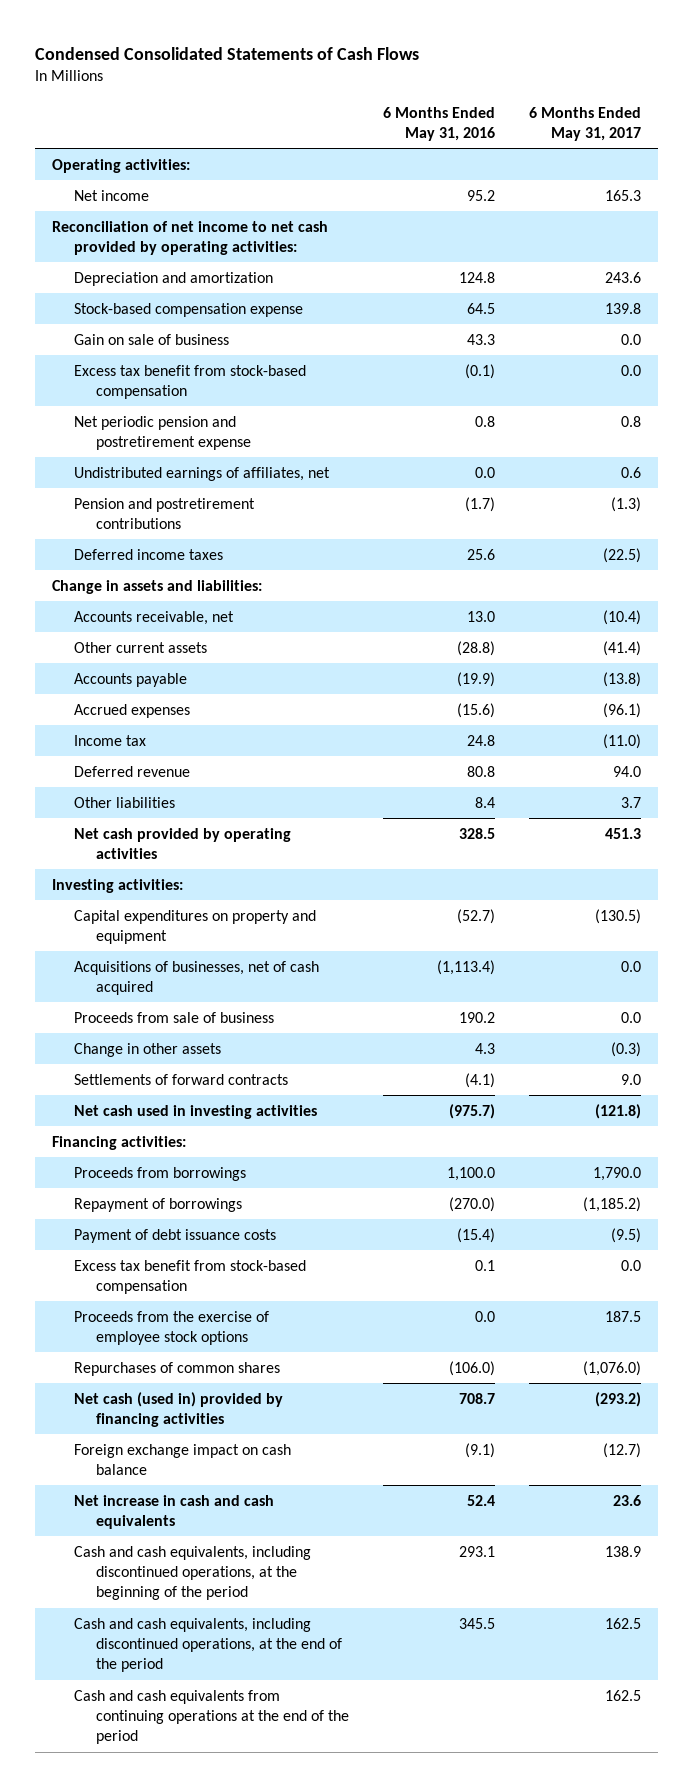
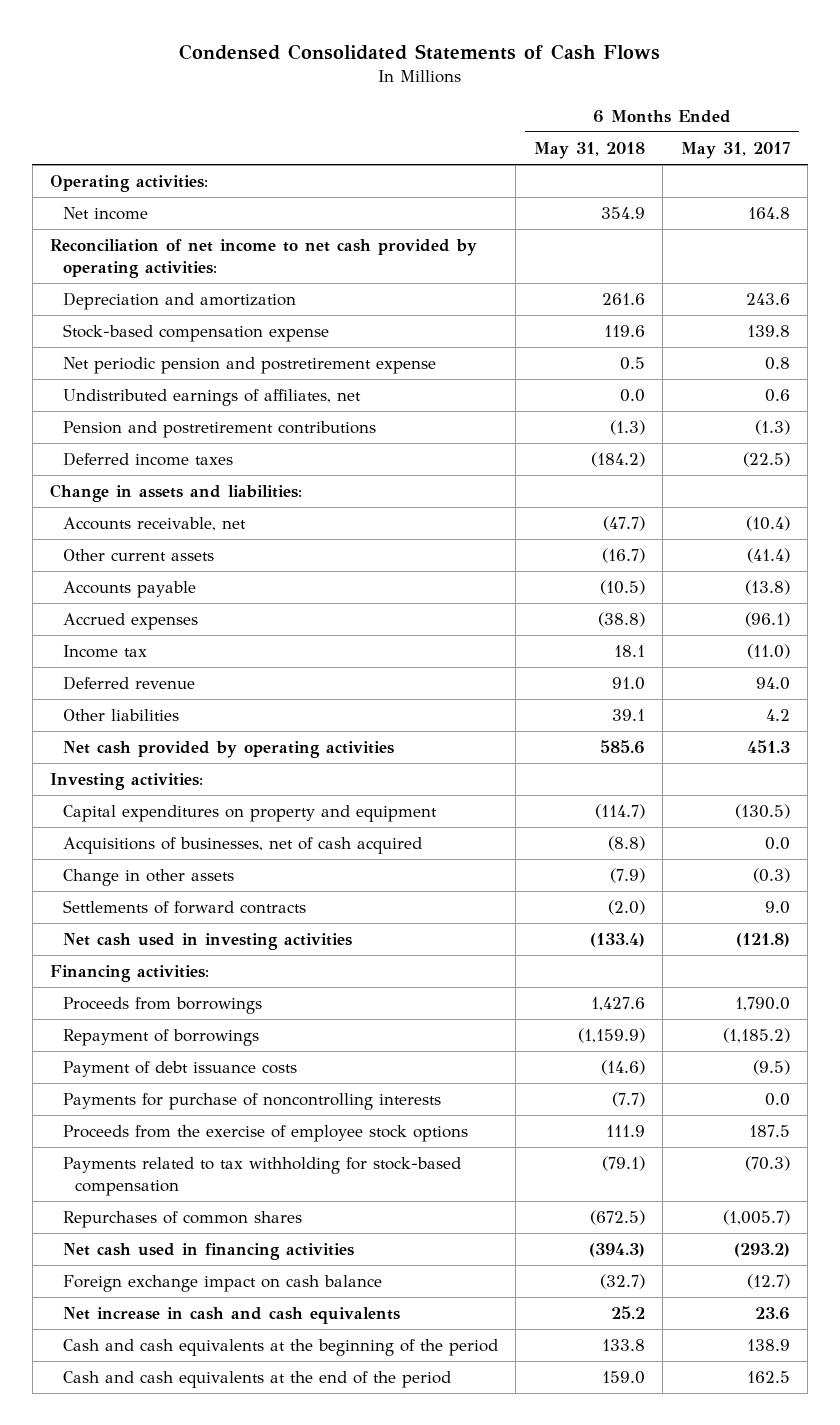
[383,106,496,141] 6 Months Ended May 31, 2016 -> none
none -> [533,141,645,159] May 31, 2018
[605,189,642,201] 165.3 -> [747,207,790,220] 164.8
[73,333,229,345] Gain on sale of business -> none
[73,364,306,400] Excess tax benefit from stock-based compensation -> none
[621,796,642,808] 3.7 -> [765,709,790,722] 4.2
[73,1011,274,1023] Proceeds from sale of business -> none
[73,1259,306,1295] Excess tax benefit from stock-based compensation -> none
none -> [62,1093,441,1111] Payments for purchase of noncontrolling interests
none -> [62,1157,461,1196] Payments related to tax withholding for stock-based compensation
[583,1360,642,1376] (1,076.0) -> [722,1210,790,1226] (1,005.7)
[73,1391,283,1428] Net cash (used in) provided by financing activities -> [62,1243,354,1261] Net cash used in financing activities
[73,1689,349,1745] Cash and cash equivalents from continuing operations at the end of the period -> none
[73,1545,311,1601] Cash and cash equivalents, including discontinued operations, at the beginning of the period -> [62,1339,498,1357] Cash and cash equivalents at the beginning of the period
[73,1617,342,1673] Cash and cash equivalents, including discontinued operations, at the end of the period -> [62,1371,451,1389] Cash and cash equivalents at the end of the period

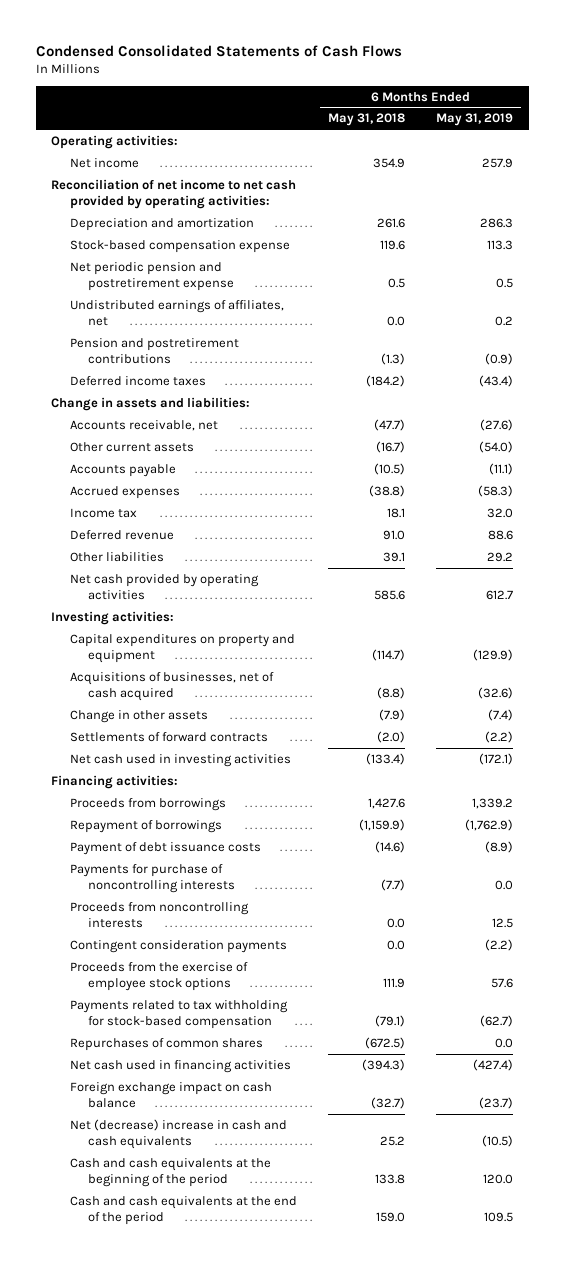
[680,141,790,159] May 31, 2017 -> none
none -> [436,113,514,127] May 31, 2019
none -> [69,901,249,929] Proceeds from noncontrolling interests
none -> [69,939,287,953] Contingent consideration payments
[62,1307,400,1325] Net increase in cash and cash equivalents -> [69,1118,287,1150] Net (decrease) increase in cash and cash equivalents

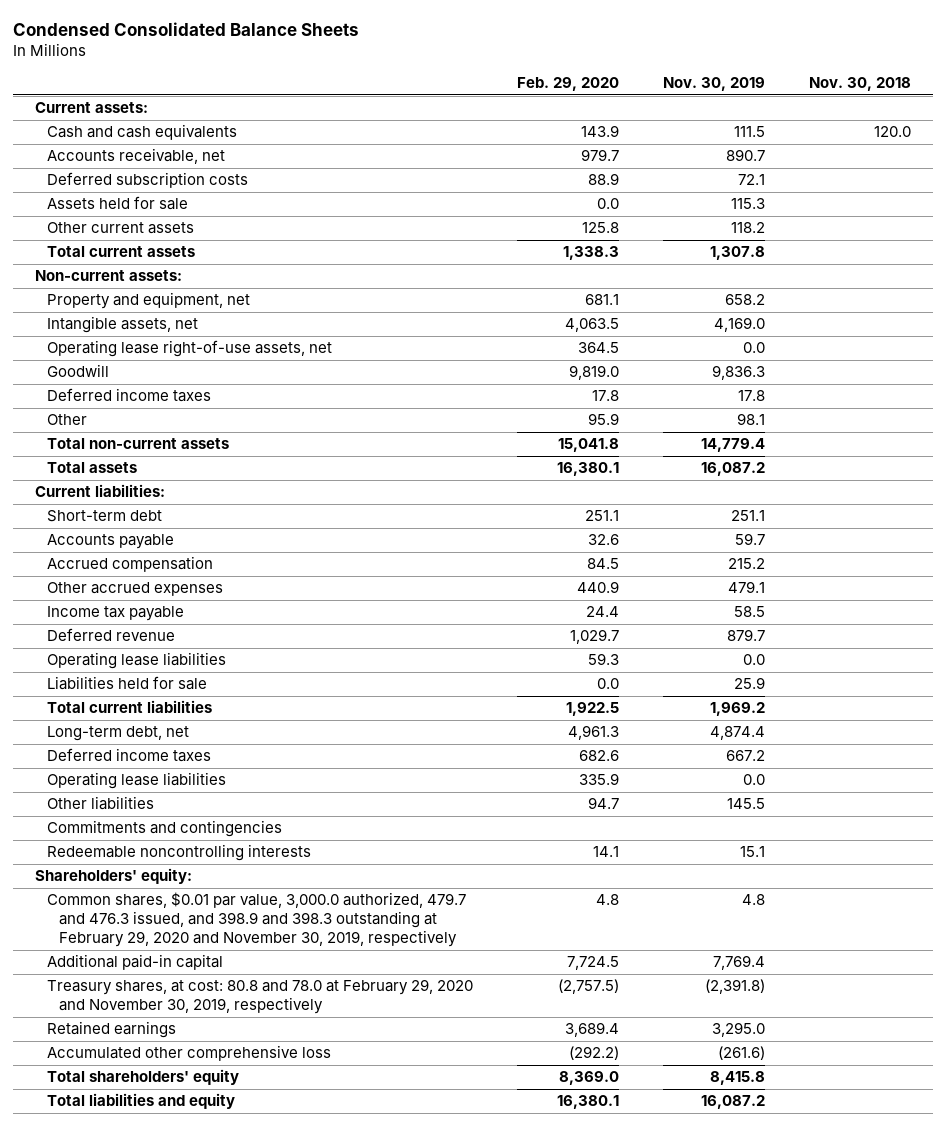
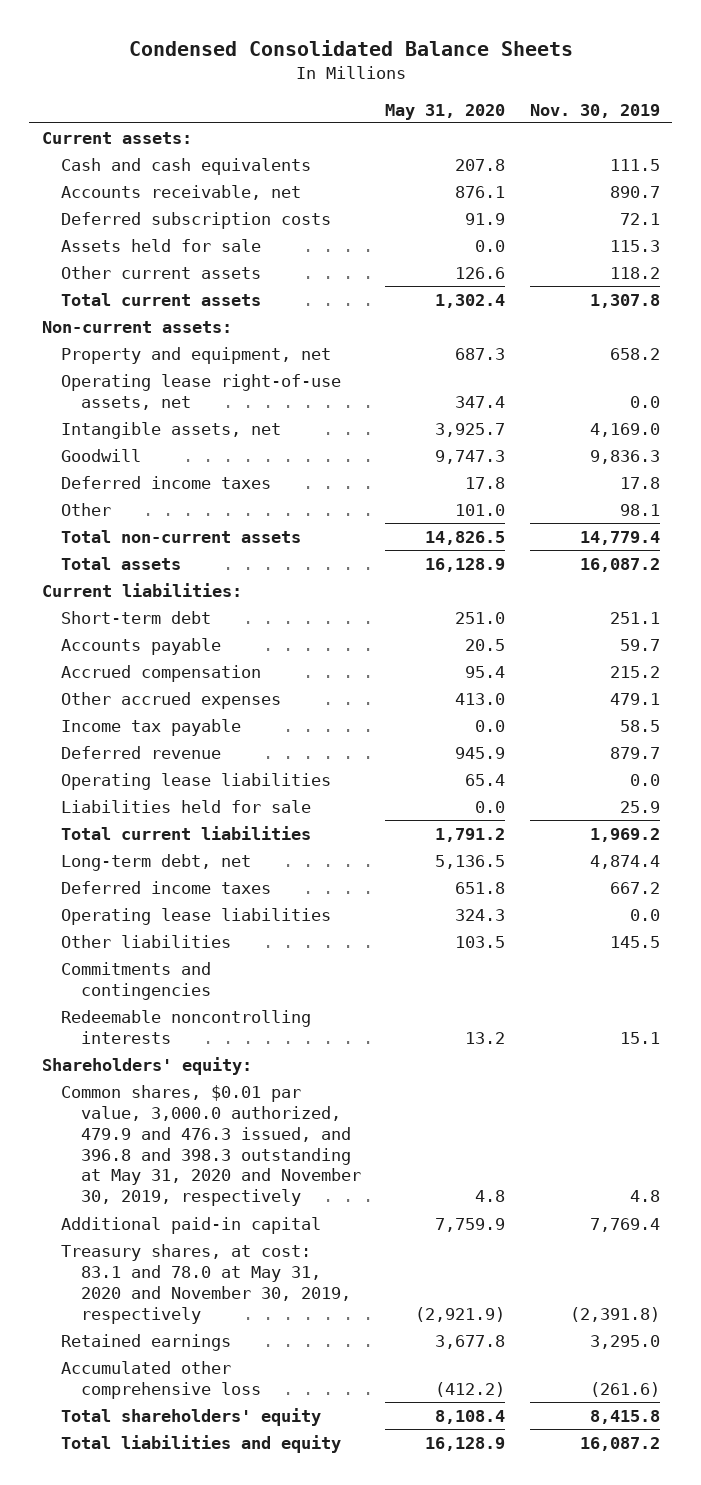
[516,77,619,92] Feb. 29, 2020 -> none
[808,77,911,92] Nov. 30, 2018 -> none
none -> [385,103,506,120] May 31, 2020
[46,316,198,334] Intangible assets, net -> [61,421,282,439] Intangible assets, net
[46,892,466,948] Common shares, $0.01 par value, 3,000.0 authorized, 479.7 and 476.3 issued, and 398.9 and 398.3 outstanding at February 29, 2020 and November 30, 2019, respectively -> [61,1084,361,1207] Common shares, $0.01 par value, 3,000.0 authorized, 479.9 and 476.3 issued, and 396.8 and 398.3 outstanding at May 31, 2020 and November 30, 2019, respectively
[46,979,473,1015] Treasury shares, at cost: 80.8 and 78.0 at February 29, 2020 and November 30, 2019, respectively -> [61,1243,351,1324] Treasury shares, at cost: 83.1 and 78.0 at May 31, 2020 and November 30, 2019, respectively

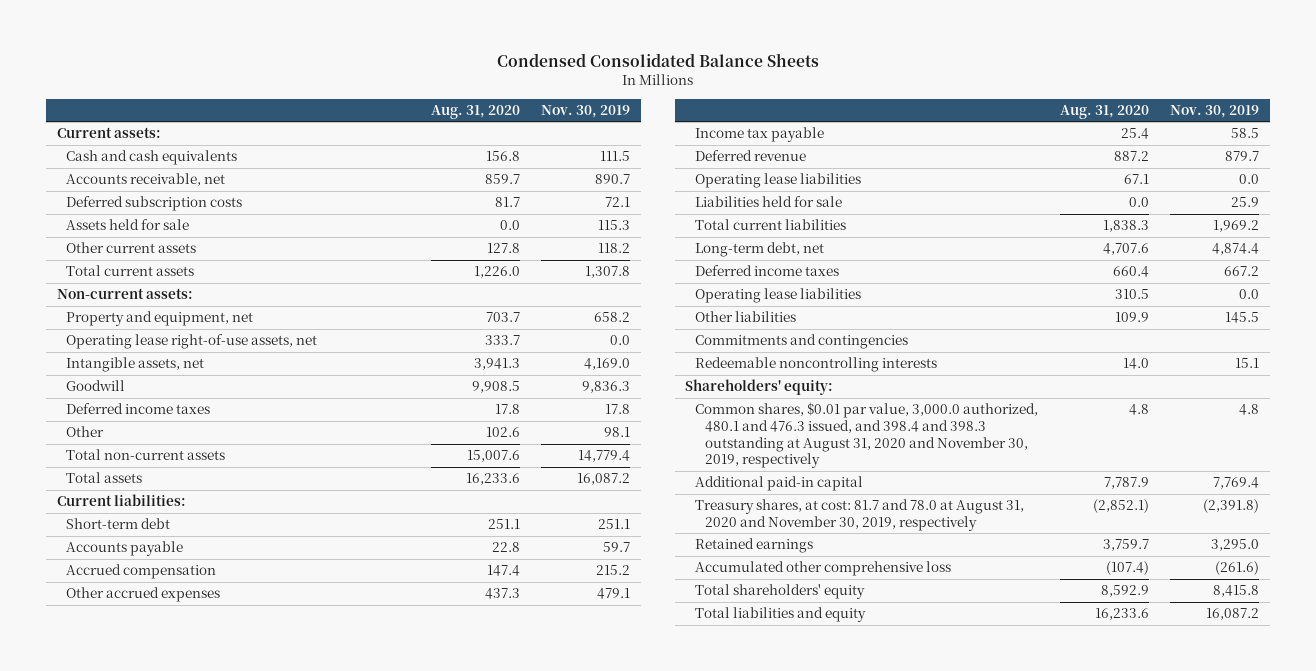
[385,103,506,120] May 31, 2020 -> none
none -> [430,104,520,119] Aug. 31, 2020
[61,1084,361,1207] Common shares, $0.01 par value, 3,000.0 authorized, 479.9 and 476.3 issued, and 396.8 and 398.3 outstanding at May 31, 2020 and November 30, 2019, respectively -> [695,402,1039,469] Common shares, $0.01 par value, 3,000.0 authorized, 480.1 and 476.3 issued, and 398.4 and 398.3 outstanding at August 31, 2020 and November 30, 2019, respectively
[61,1243,351,1324] Treasury shares, at cost: 83.1 and 78.0 at May 31, 2020 and November 30, 2019, respectively -> [695,499,1025,532] Treasury shares, at cost: 81.7 and 78.0 at August 31, 2020 and November 30, 2019, respectively

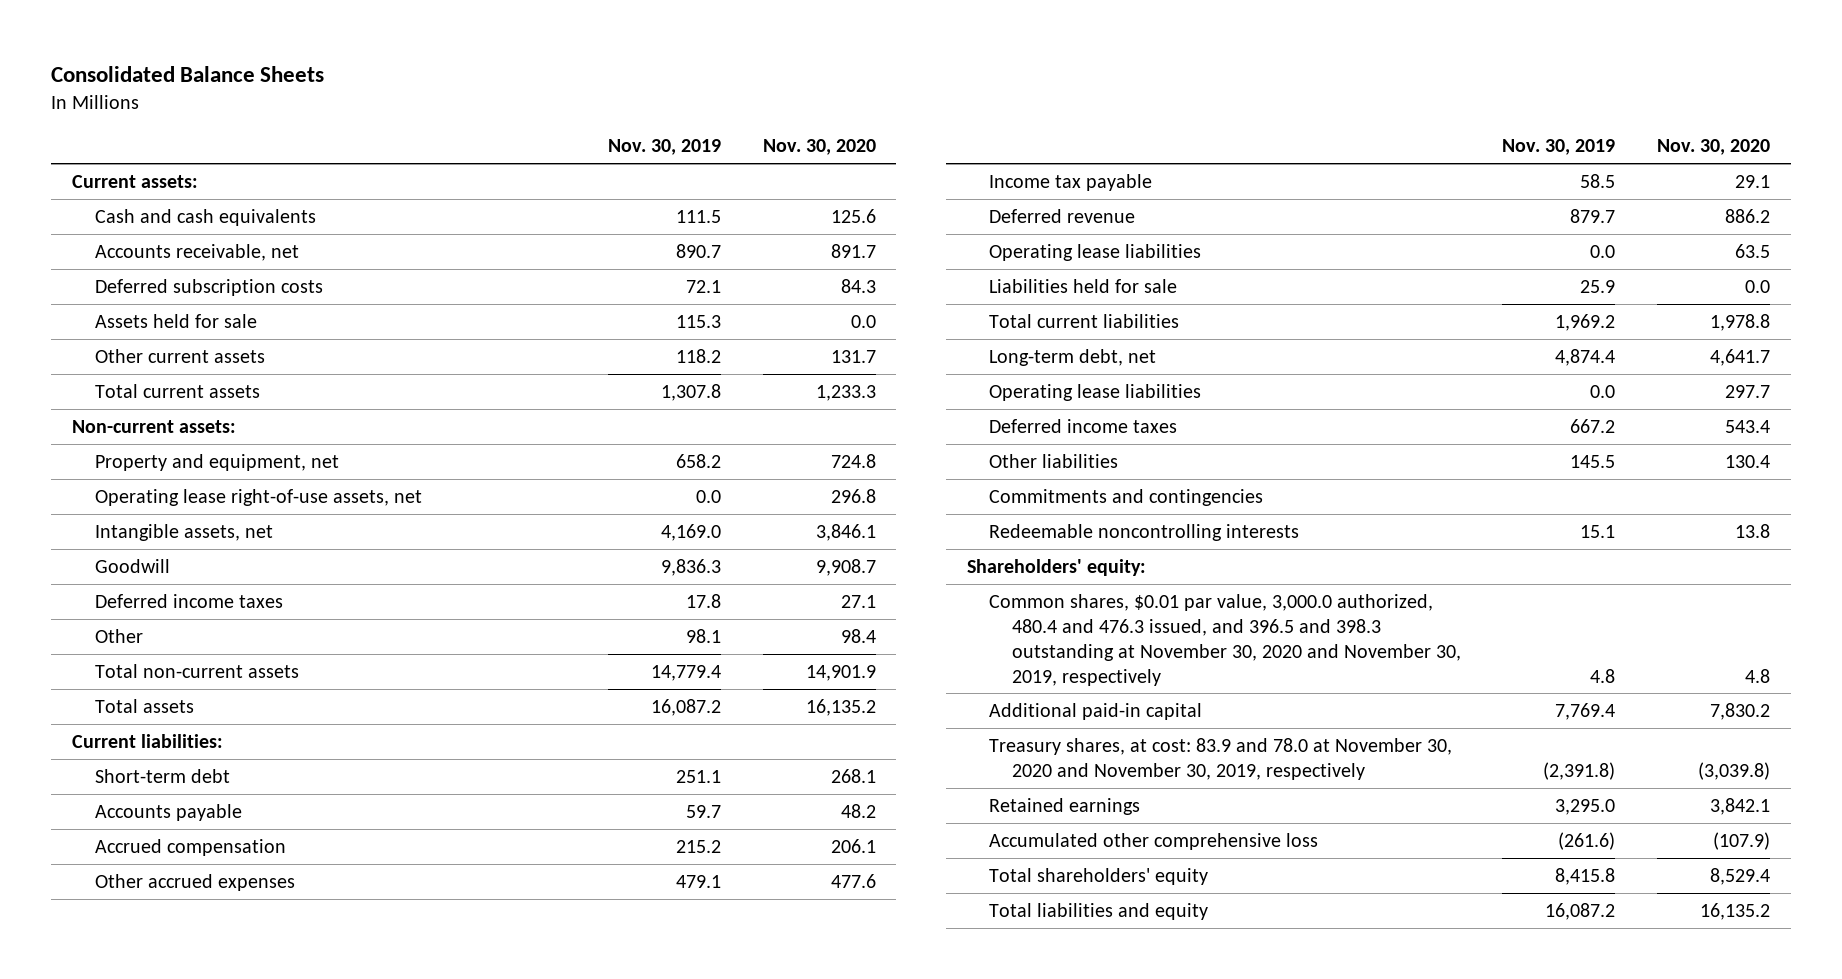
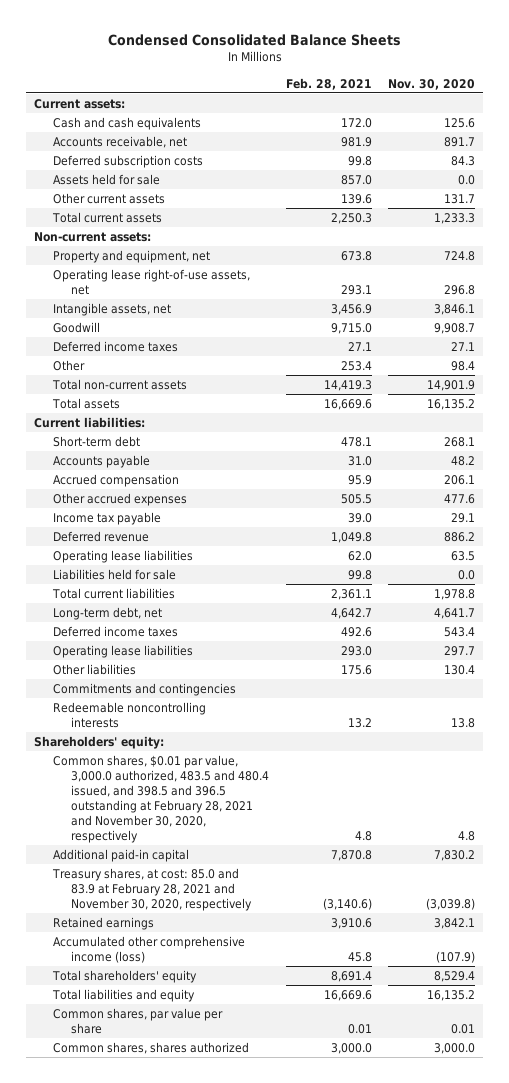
[51,66,325,83] Consolidated Balance Sheets -> [107,33,401,46] Condensed Consolidated Balance Sheets
[607,139,721,156] Nov. 30, 2019 -> none
none -> [285,77,372,90] Feb. 28, 2021
[989,383,1202,401] Operating lease liabilities -> [52,645,193,659] Operating lease liabilities
[989,593,1461,686] Common shares, $0.01 par value, 3,000.0 authorized, 480.4 and 476.3 issued, and 396.5 and 398.3 outstanding at November 30, 2020 and November 30, 2019, respectively -> [52,755,270,844] Common shares, $0.01 par value, 3,000.0 authorized, 483.5 and 480.4 issued, and 398.5 and 396.5 outstanding at February 28, 2021 and November 30, 2020, respectively
[989,737,1453,780] Treasury shares, at cost: 83.9 and 78.0 at November 30, 2020 and November 30, 2019, respectively -> [51,868,253,912] Treasury shares, at cost: 85.0 and 83.9 at February 28, 2021 and November 30, 2020, respectively
[989,832,1319,850] Accumulated other comprehensive loss -> [52,936,245,964] Accumulated other comprehensive income (loss)
none -> [52,1008,223,1035] Common shares, par value per share
none -> [52,1042,249,1055] Common shares, shares authorized

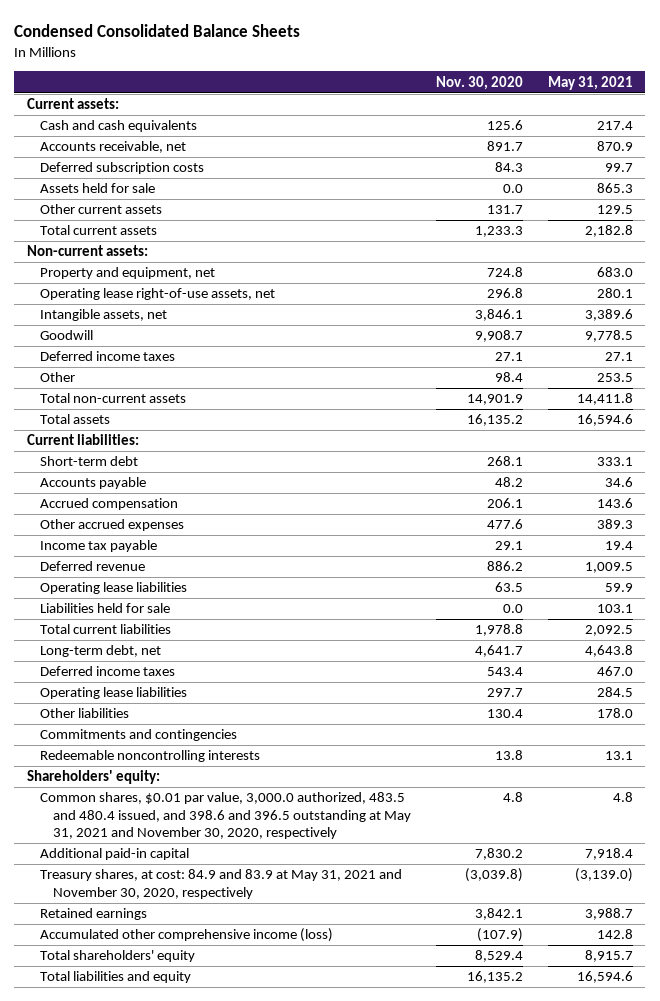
[285,77,372,90] Feb. 28, 2021 -> none
none -> [548,75,634,90] May 31, 2021
[52,755,270,844] Common shares, $0.01 par value, 3,000.0 authorized, 483.5 and 480.4 issued, and 398.5 and 396.5 outstanding at February 28, 2021 and November 30, 2020, respectively -> [39,792,412,840] Common shares, $0.01 par value, 3,000.0 authorized, 483.5 and 480.4 issued, and 398.6 and 396.5 outstanding at May 31, 2021 and November 30, 2020, respectively
[51,868,253,912] Treasury shares, at cost: 85.0 and 83.9 at February 28, 2021 and November 30, 2020, respectively -> [39,869,402,899] Treasury shares, at cost: 84.9 and 83.9 at May 31, 2021 and November 30, 2020, respectively
[52,1008,223,1035] Common shares, par value per share -> none
[52,1042,249,1055] Common shares, shares authorized -> none

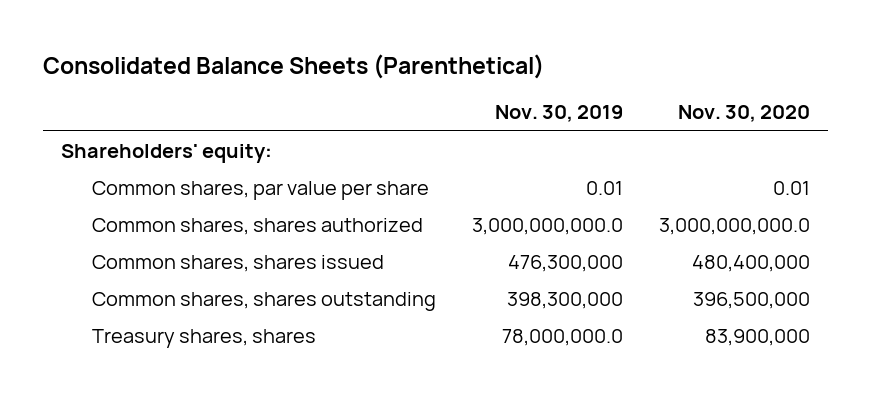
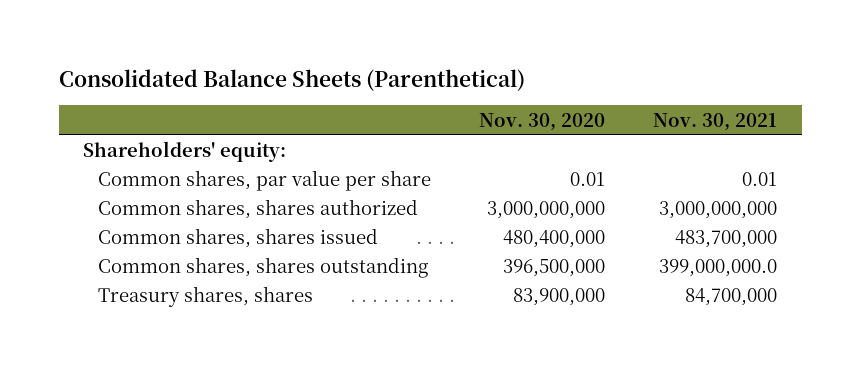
[494,105,623,123] Nov. 30, 2019 -> none
none -> [653,112,778,131] Nov. 30, 2021
[659,217,811,235] 3,000,000,000.0 -> [487,201,606,220] 3,000,000,000

